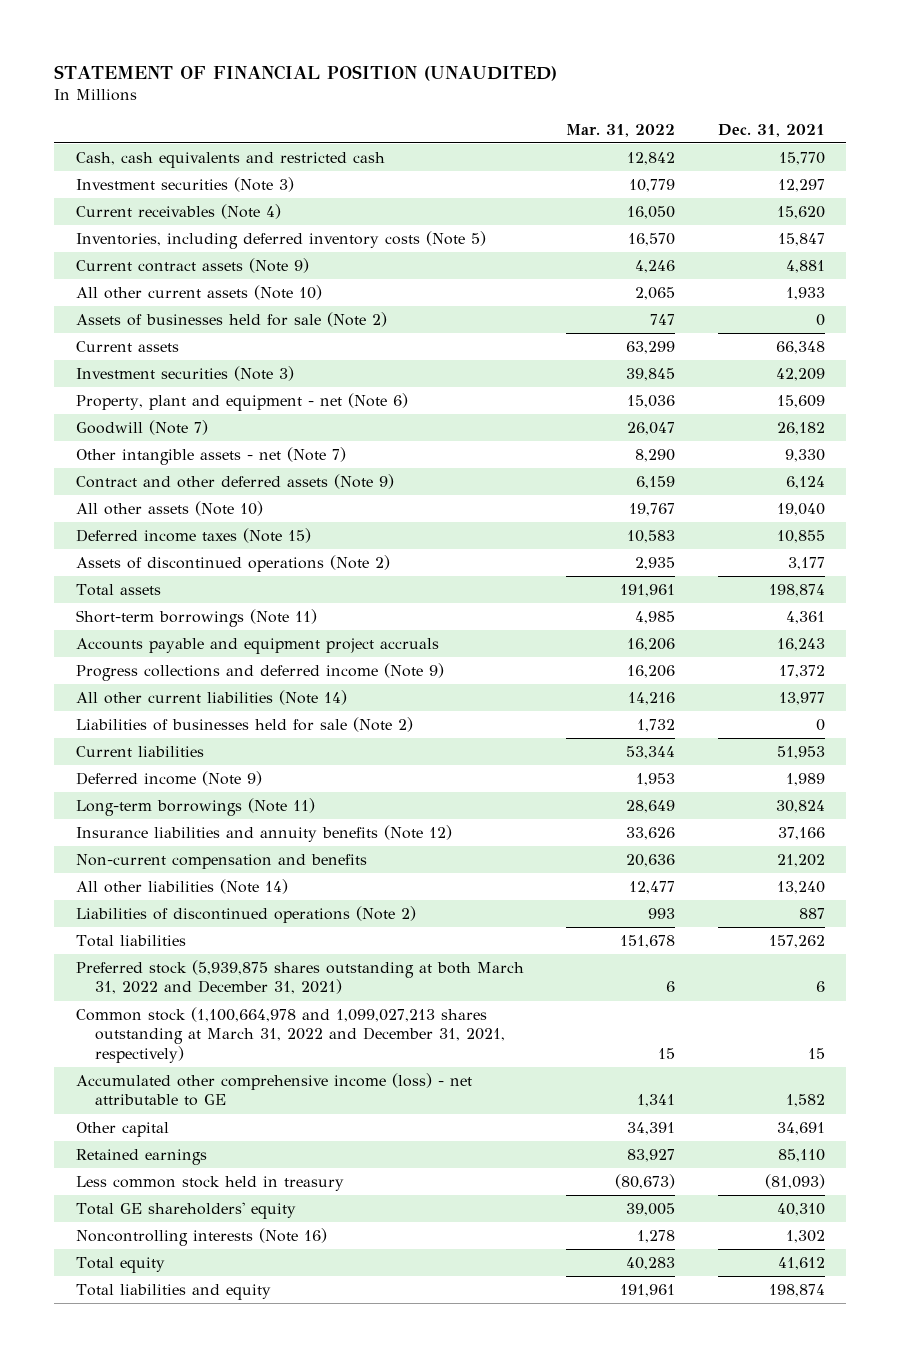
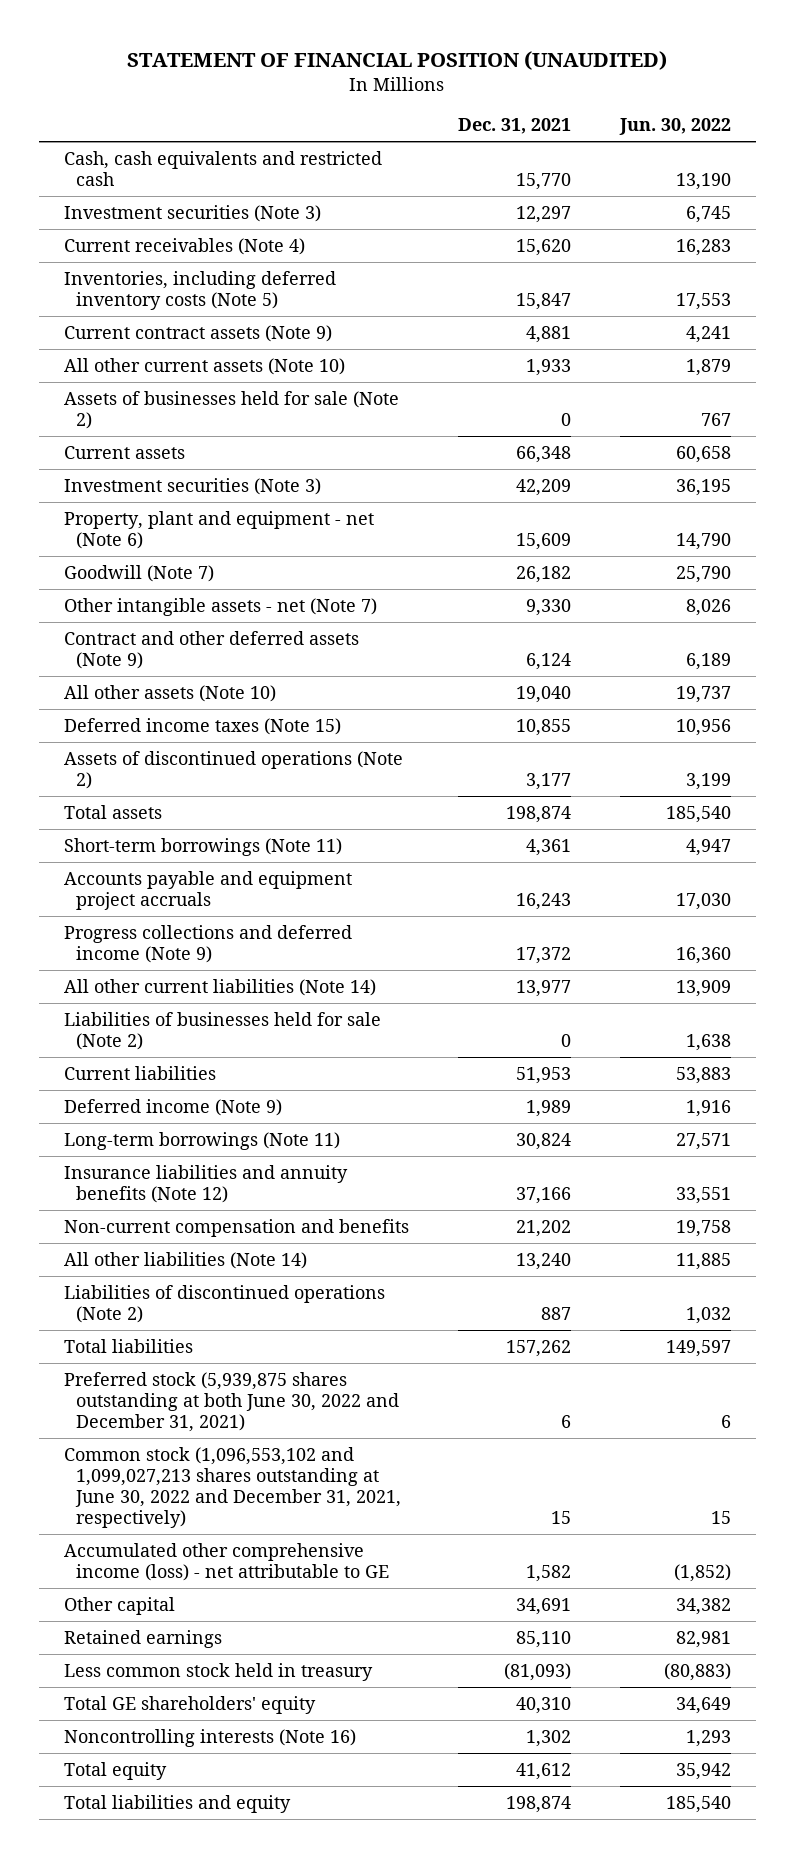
[566,123,676,137] Mar. 31, 2022 -> none
none -> [618,118,731,136] Jun. 30, 2022
[75,960,524,995] Preferred stock (5,939,875 shares outstanding at both March 31, 2022 and December 31, 2021) -> [63,1371,400,1433] Preferred stock (5,939,875 shares outstanding at both June 30, 2022 and December 31, 2021)
[75,1007,505,1063] Common stock (1,100,664,978 and 1,099,027,213 shares outstanding at March 31, 2022 and December 31, 2021, respectively) -> [63,1446,402,1529] Common stock (1,096,553,102 and 1,099,027,213 shares outstanding at June 30, 2022 and December 31, 2021, respectively)

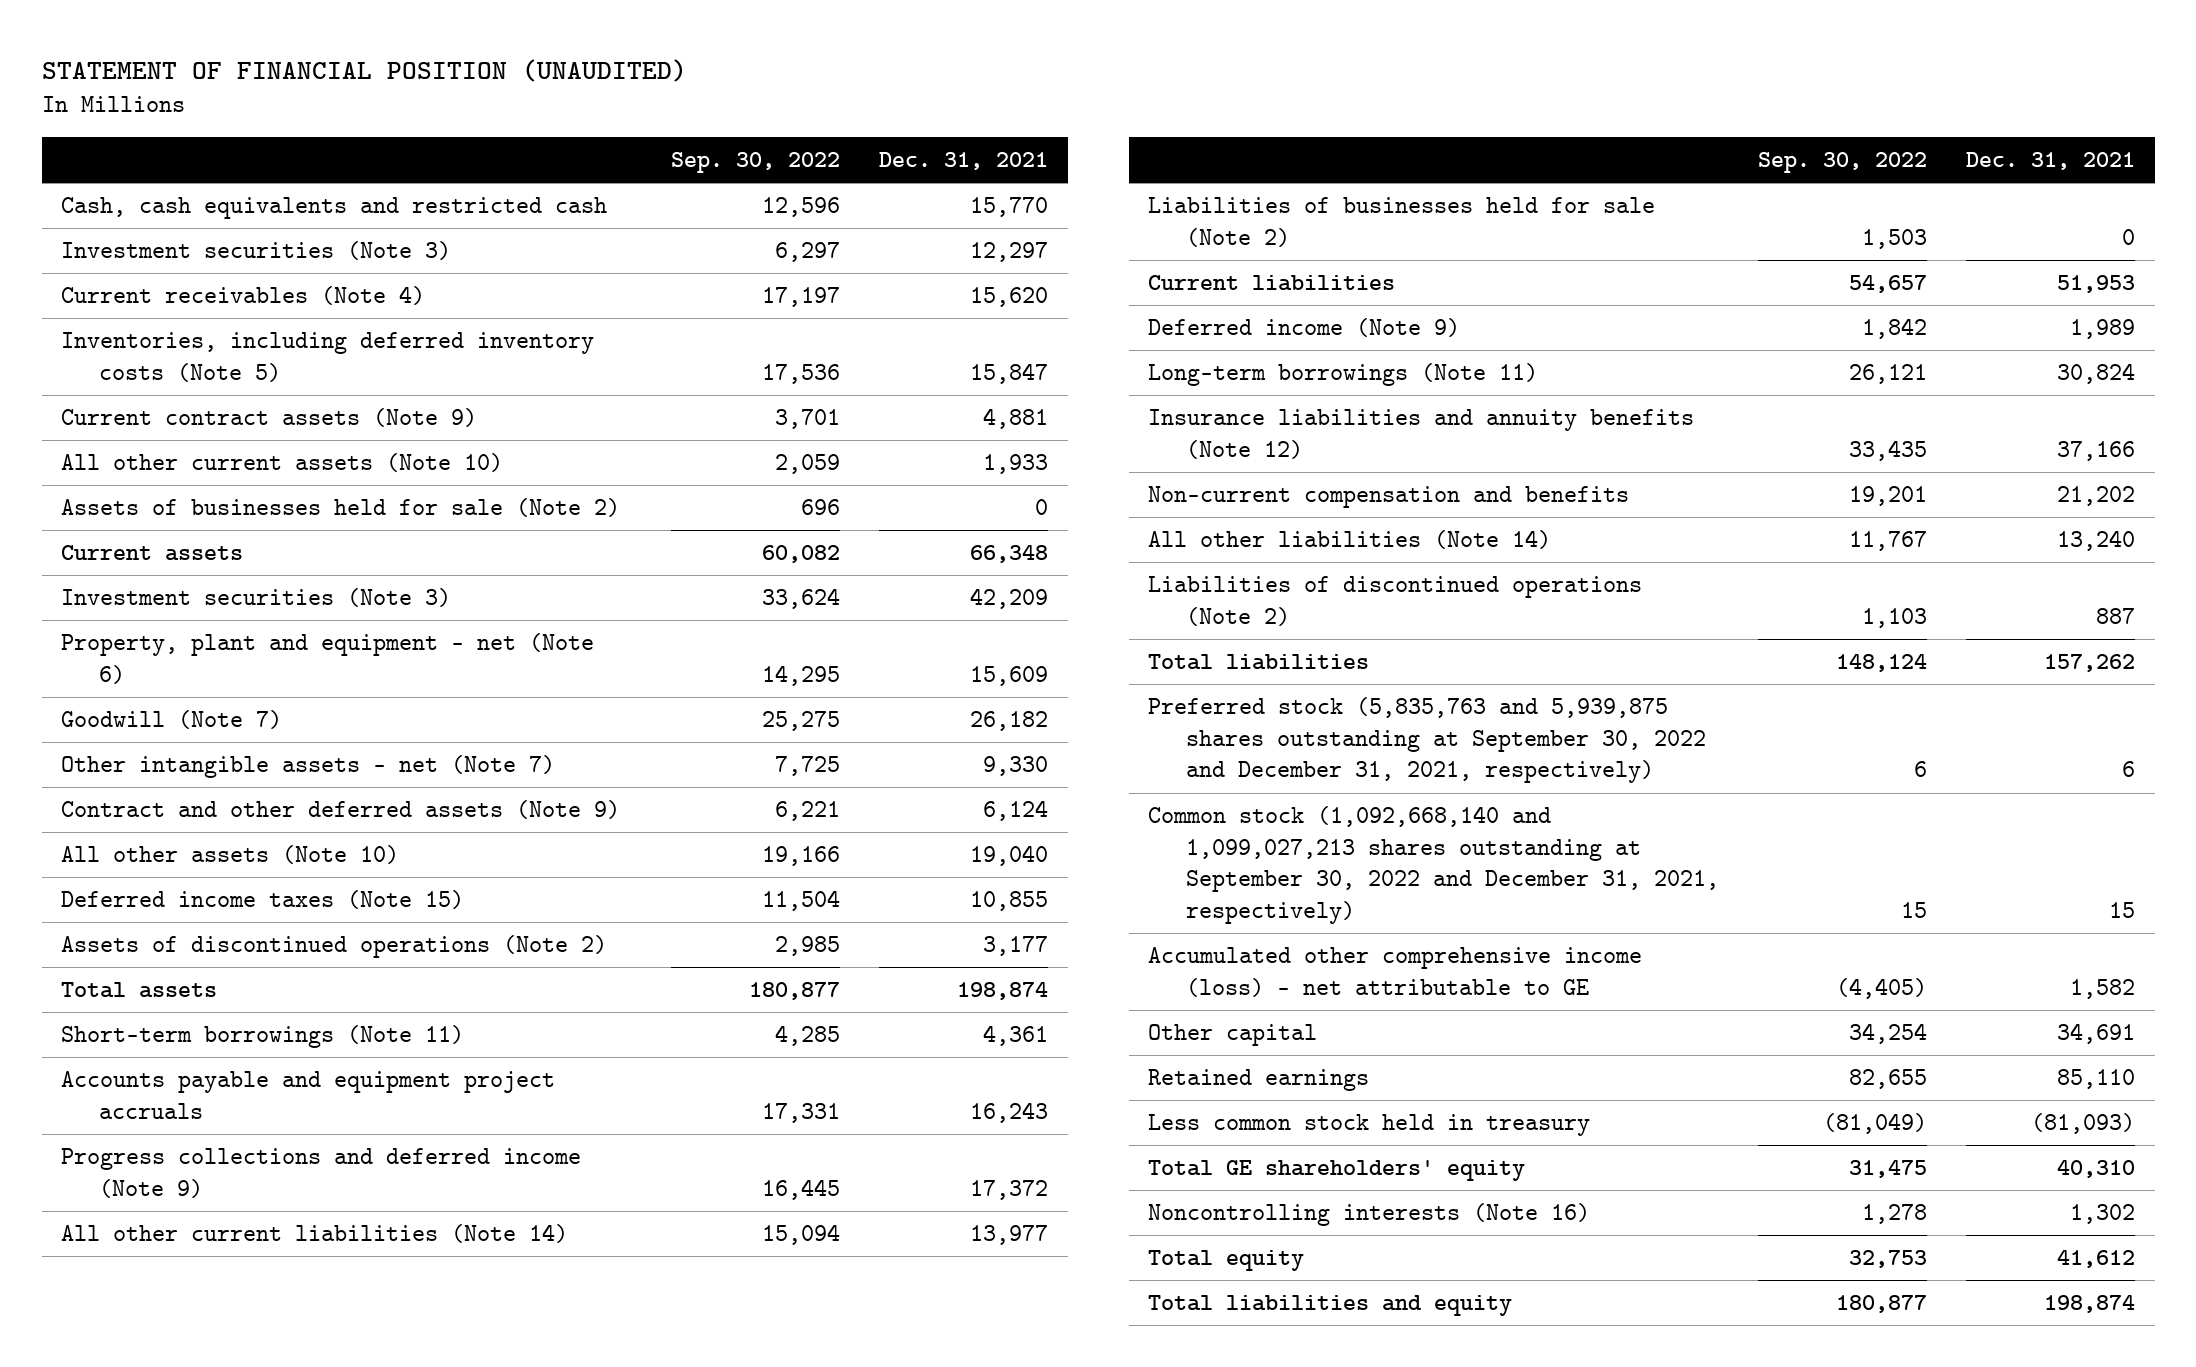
[618,118,731,136] Jun. 30, 2022 -> none
none -> [671,151,841,173] Sep. 30, 2022
[63,1371,400,1433] Preferred stock (5,939,875 shares outstanding at both June 30, 2022 and December 31, 2021) -> [1148,697,1707,784] Preferred stock (5,835,763 and 5,939,875 shares outstanding at September 30, 2022 and December 31, 2021, respectively)
[63,1446,402,1529] Common stock (1,096,553,102 and 1,099,027,213 shares outstanding at June 30, 2022 and December 31, 2021, respectively) -> [1148,806,1720,924] Common stock (1,092,668,140 and 1,099,027,213 shares outstanding at September 30, 2022 and December 31, 2021, respectively)

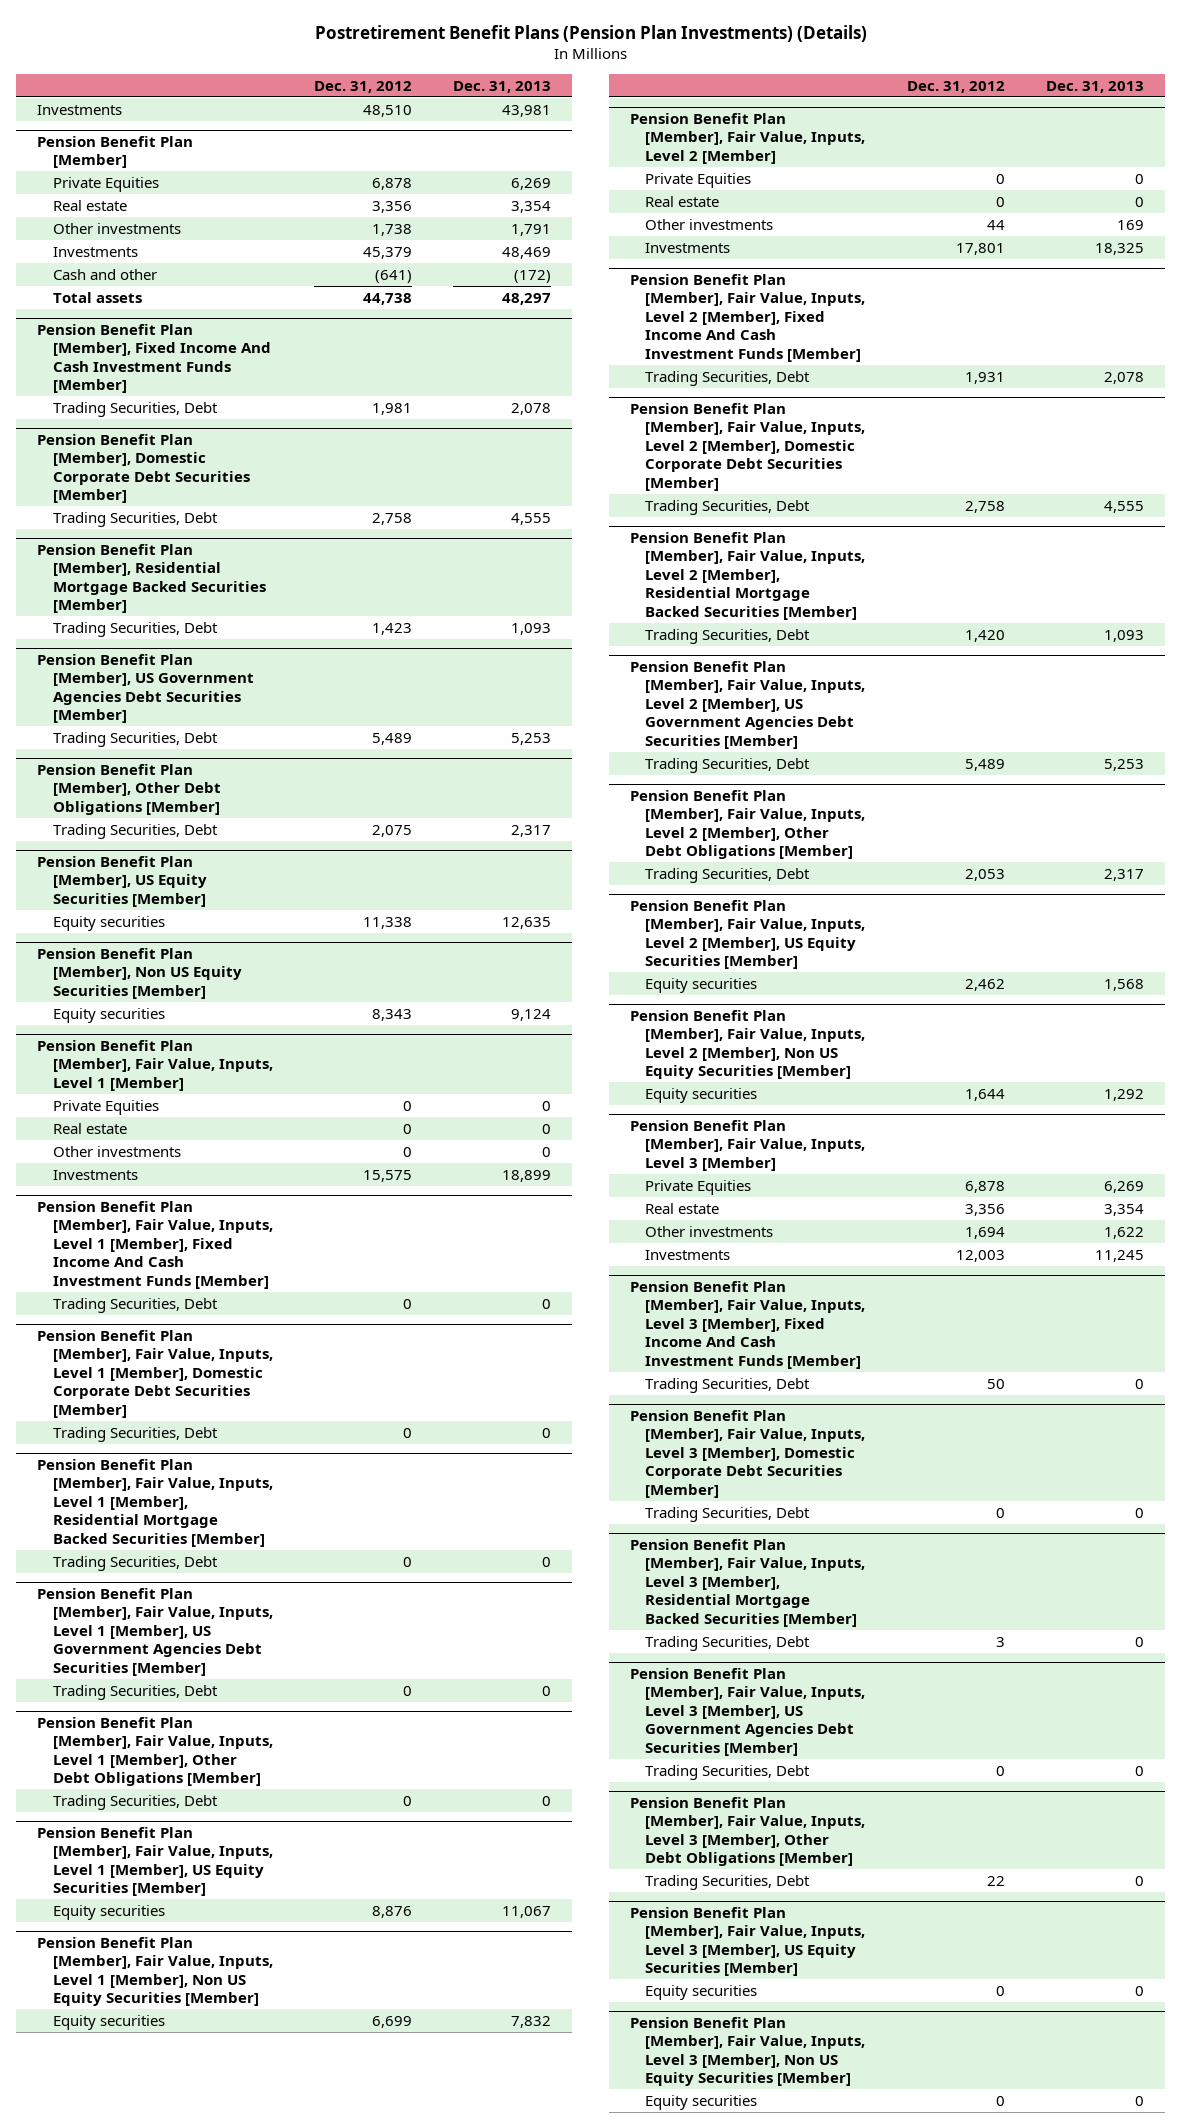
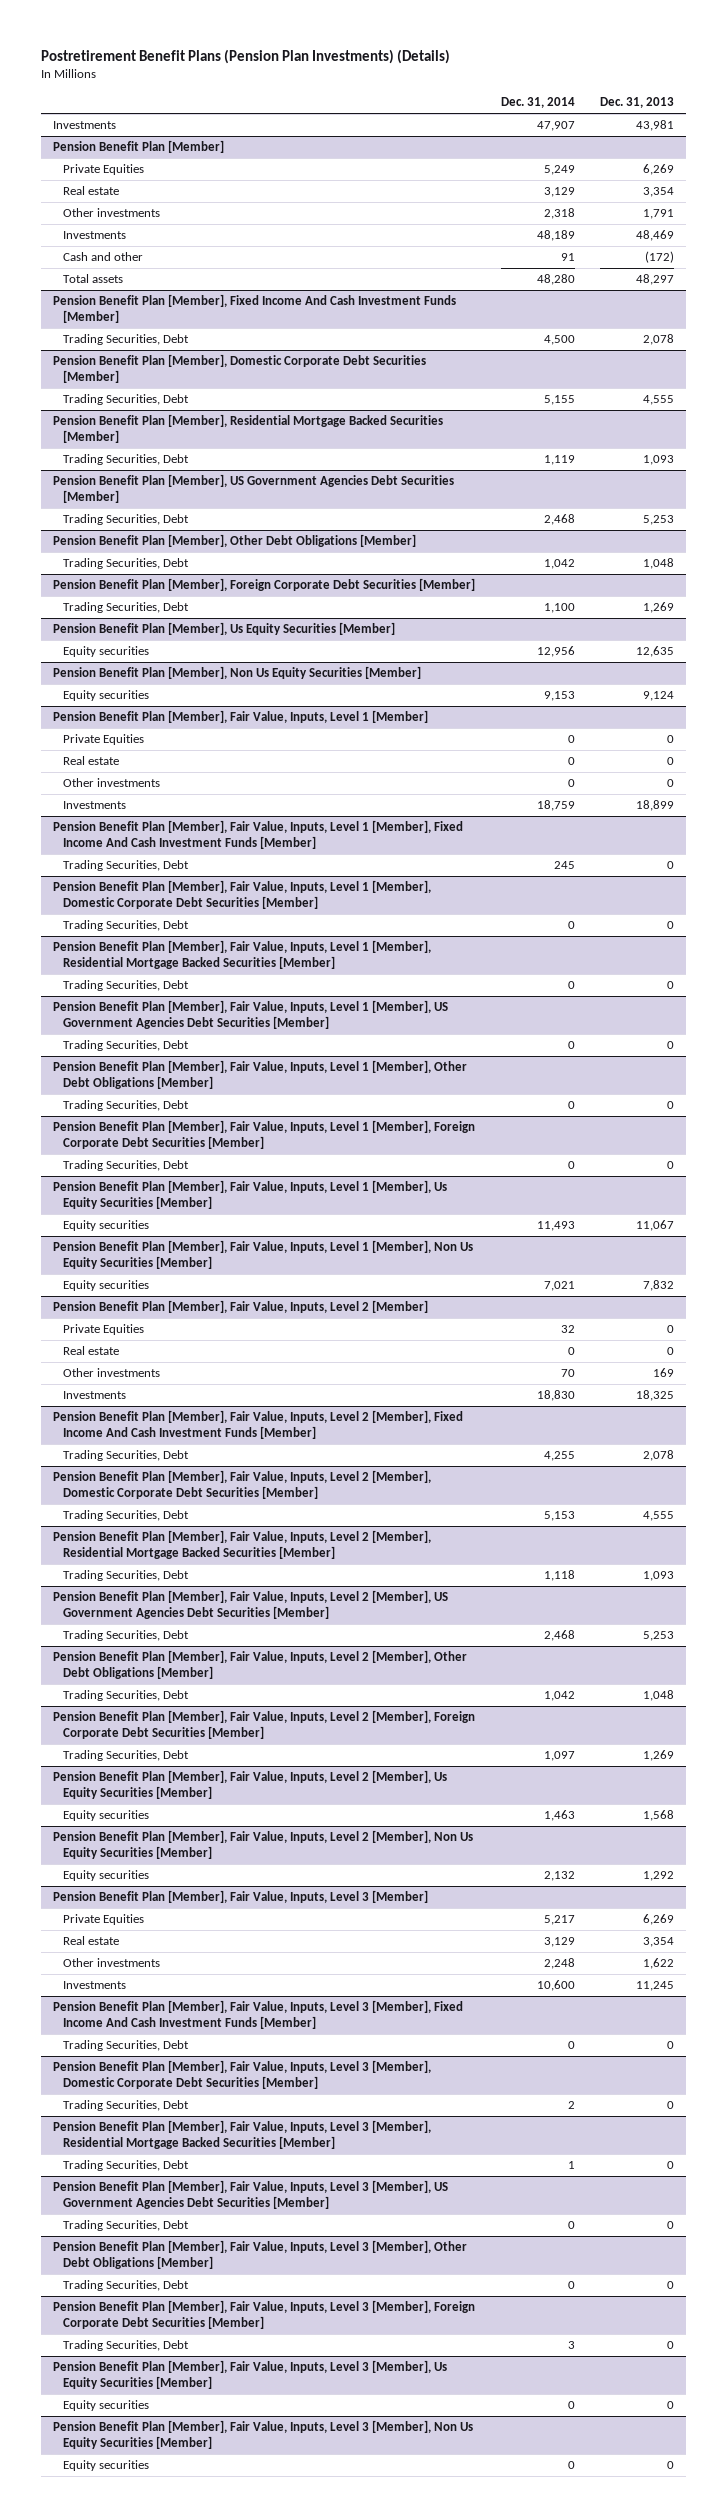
[314,80,413,93] Dec. 31, 2012 -> none
none -> [500,97,575,109] Dec. 31, 2014
[511,824,552,837] 2,317 -> [642,558,674,570] 1,048
none -> [53,578,476,592] Pension Benefit Plan [Member], Foreign Corporate Debt Securities [Member]
none -> [63,602,190,614] Trading Securities, Debt
[37,855,207,907] Pension Benefit Plan [Member], US Equity Securities [Member] -> [53,622,396,636] Pension Benefit Plan [Member], Us Equity Securities [Member]
[37,947,242,999] Pension Benefit Plan [Member], Non US Equity Securities [Member] -> [53,666,422,680] Pension Benefit Plan [Member], Non Us Equity Securities [Member]
none -> [53,1120,476,1150] Pension Benefit Plan [Member], Fair Value, Inputs, Level 1 [Member], Foreign Corporate Debt Securities [Member]
none -> [63,1160,190,1172] Trading Securities, Debt
[37,1826,273,1897] Pension Benefit Plan [Member], Fair Value, Inputs, Level 1 [Member], US Equity Securities [Member] -> [53,1180,448,1210] Pension Benefit Plan [Member], Fair Value, Inputs, Level 1 [Member], Us Equity Securities [Member]
[37,1936,273,2007] Pension Benefit Plan [Member], Fair Value, Inputs, Level 1 [Member], Non US Equity Securities [Member] -> [53,1240,474,1270] Pension Benefit Plan [Member], Fair Value, Inputs, Level 1 [Member], Non Us Equity Securities [Member]
[1104,868,1145,881] 2,317 -> [642,1690,674,1702] 1,048
none -> [53,1710,476,1740] Pension Benefit Plan [Member], Fair Value, Inputs, Level 2 [Member], Foreign Corporate Debt Securities [Member]
none -> [63,1750,190,1762] Trading Securities, Debt
[629,899,866,970] Pension Benefit Plan [Member], Fair Value, Inputs, Level 2 [Member], US Equity Securities [Member] -> [53,1770,448,1800] Pension Benefit Plan [Member], Fair Value, Inputs, Level 2 [Member], Us Equity Securities [Member]
[629,1009,866,1080] Pension Benefit Plan [Member], Fair Value, Inputs, Level 2 [Member], Non US Equity Securities [Member] -> [53,1830,474,1860] Pension Benefit Plan [Member], Fair Value, Inputs, Level 2 [Member], Non Us Equity Securities [Member]
none -> [53,2300,476,2330] Pension Benefit Plan [Member], Fair Value, Inputs, Level 3 [Member], Foreign Corporate Debt Securities [Member]
none -> [63,2340,190,2352] Trading Securities, Debt
[629,1906,866,1977] Pension Benefit Plan [Member], Fair Value, Inputs, Level 3 [Member], US Equity Securities [Member] -> [53,2360,448,2390] Pension Benefit Plan [Member], Fair Value, Inputs, Level 3 [Member], Us Equity Securities [Member]
[629,2016,866,2087] Pension Benefit Plan [Member], Fair Value, Inputs, Level 3 [Member], Non US Equity Securities [Member] -> [53,2420,474,2450] Pension Benefit Plan [Member], Fair Value, Inputs, Level 3 [Member], Non Us Equity Securities [Member]

